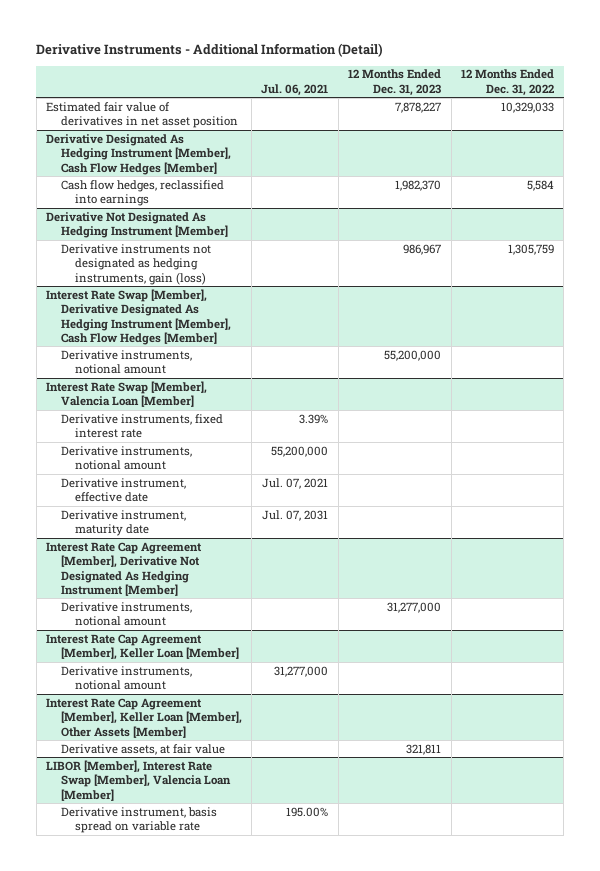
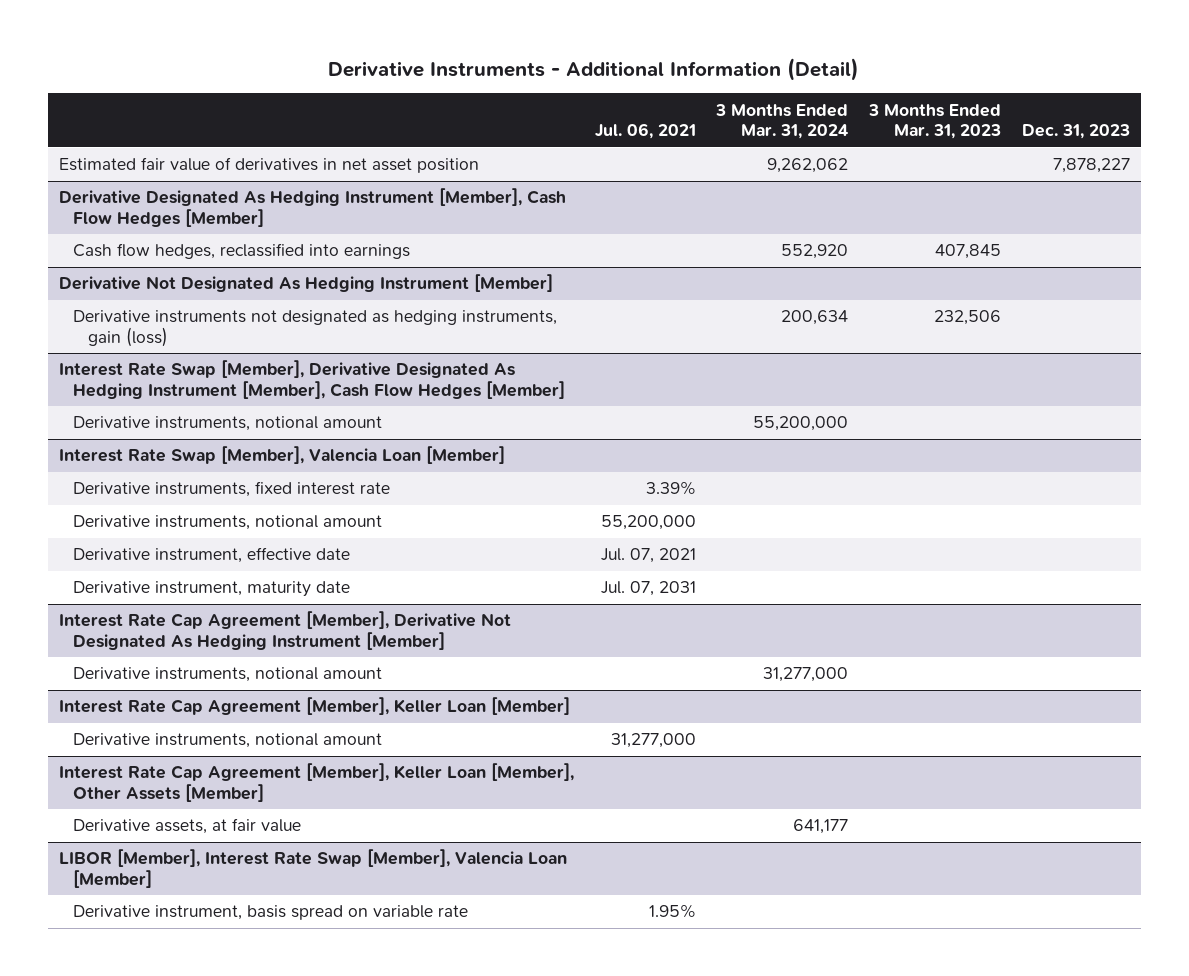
[348,69,442,96] 12 Months Ended Dec. 31, 2023 -> none
[460,69,554,96] 12 Months Ended Dec. 31, 2022 -> none
none -> [715,103,849,140] 3 Months Ended Mar. 31, 2024
none -> [868,103,1002,140] 3 Months Ended Mar. 31, 2023
none -> [1022,124,1131,140] Dec. 31, 2023
[286,806,329,817] 195.00% -> [648,904,696,919] 1.95%

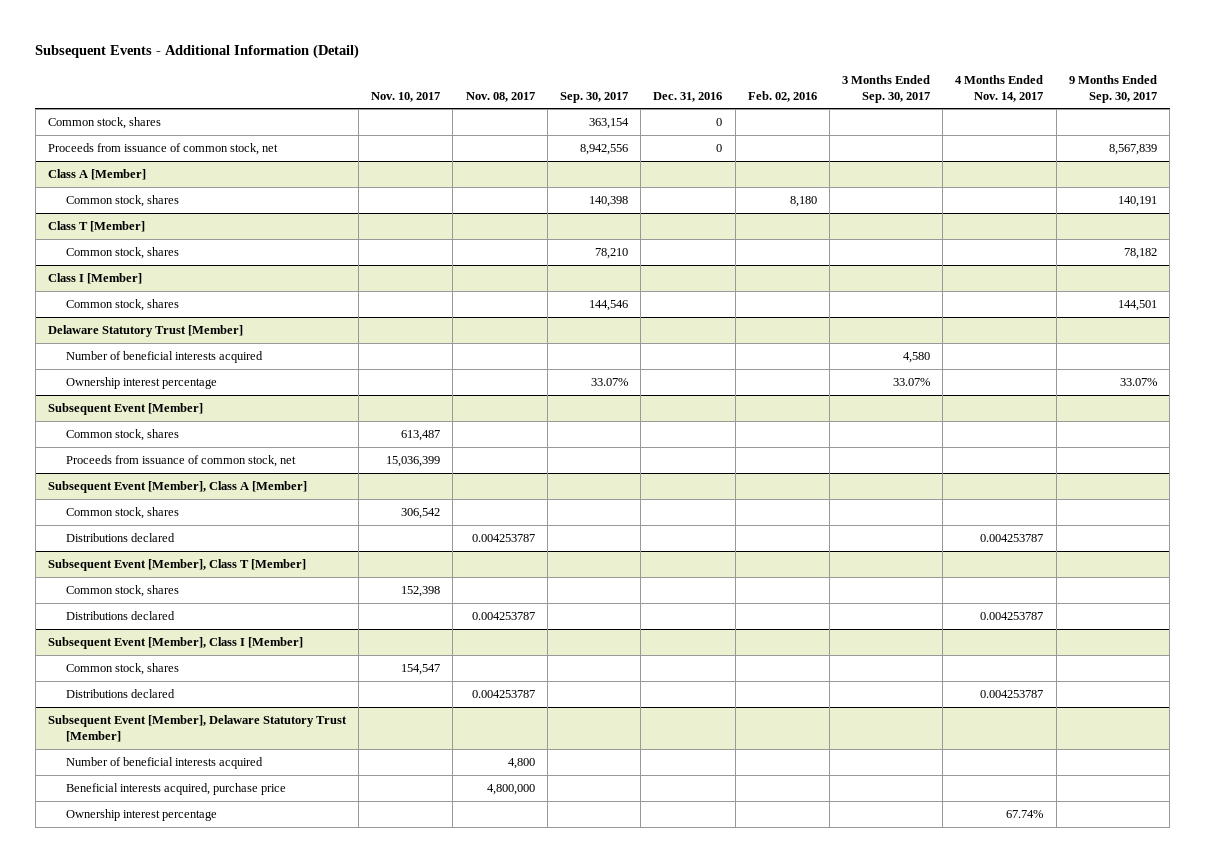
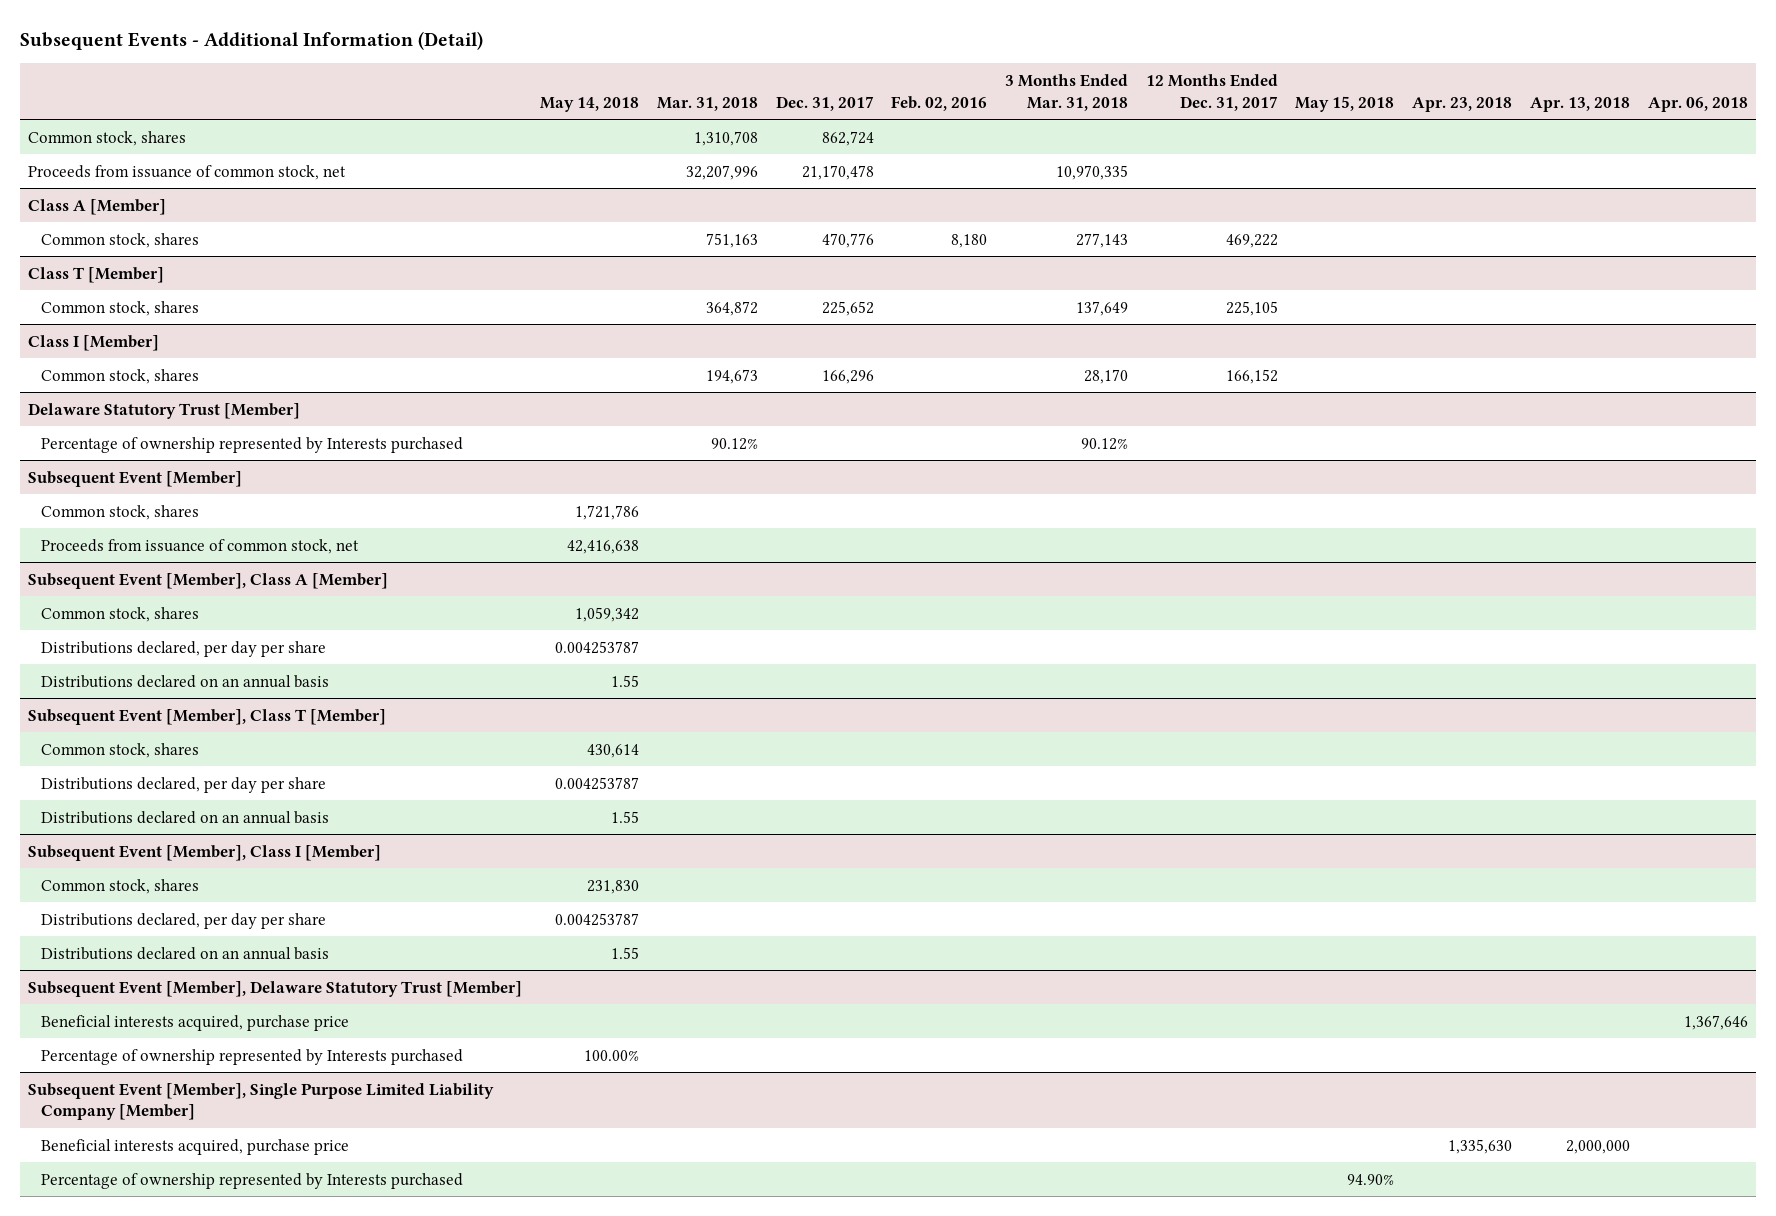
[371,91,441,102] Nov. 10, 2017 -> none
[465,91,535,102] Nov. 08, 2017 -> none
[560,91,629,103] Sep. 30, 2017 -> none
[653,91,723,102] Dec. 31, 2016 -> none
[842,74,931,103] 3 Months Ended Sep. 30, 2017 -> none
[955,74,1044,102] 4 Months Ended Nov. 14, 2017 -> none
[1068,74,1157,103] 9 Months Ended Sep. 30, 2017 -> none
none -> [540,96,640,112] May 14, 2018
none -> [656,96,758,111] Mar. 31, 2018
none -> [775,95,874,111] Dec. 31, 2017
none -> [1004,74,1128,111] 3 Months Ended Mar. 31, 2018
none -> [1145,74,1278,111] 12 Months Ended Dec. 31, 2017
none -> [1295,95,1395,112] May 15, 2018
none -> [1412,96,1513,112] Apr. 23, 2018
none -> [1529,96,1630,112] Apr. 13, 2018
none -> [1647,96,1748,112] Apr. 06, 2018
[65,350,263,363] Number of beneficial interests acquired -> none
[65,376,217,389] Ownership interest percentage -> [41,436,464,453] Percentage of ownership represented by Interests purchased
[65,532,175,542] Distributions declared -> none
none -> [41,640,327,657] Distributions declared, per day per share
none -> [41,674,330,688] Distributions declared on an annual basis
[65,610,175,620] Distributions declared -> none
none -> [41,776,327,793] Distributions declared, per day per share
none -> [41,810,330,824] Distributions declared on an annual basis
[65,688,175,698] Distributions declared -> none
none -> [41,912,327,929] Distributions declared, per day per share
none -> [41,946,330,960] Distributions declared on an annual basis
[65,756,263,769] Number of beneficial interests acquired -> none
[65,808,217,821] Ownership interest percentage -> [41,1048,464,1065] Percentage of ownership represented by Interests purchased
none -> [28,1082,495,1121] Subsequent Event [Member], Single Purpose Limited Liability Company [Member]
none -> [41,1138,350,1155] Beneficial interests acquired, purchase price
none -> [41,1172,464,1189] Percentage of ownership represented by Interests purchased

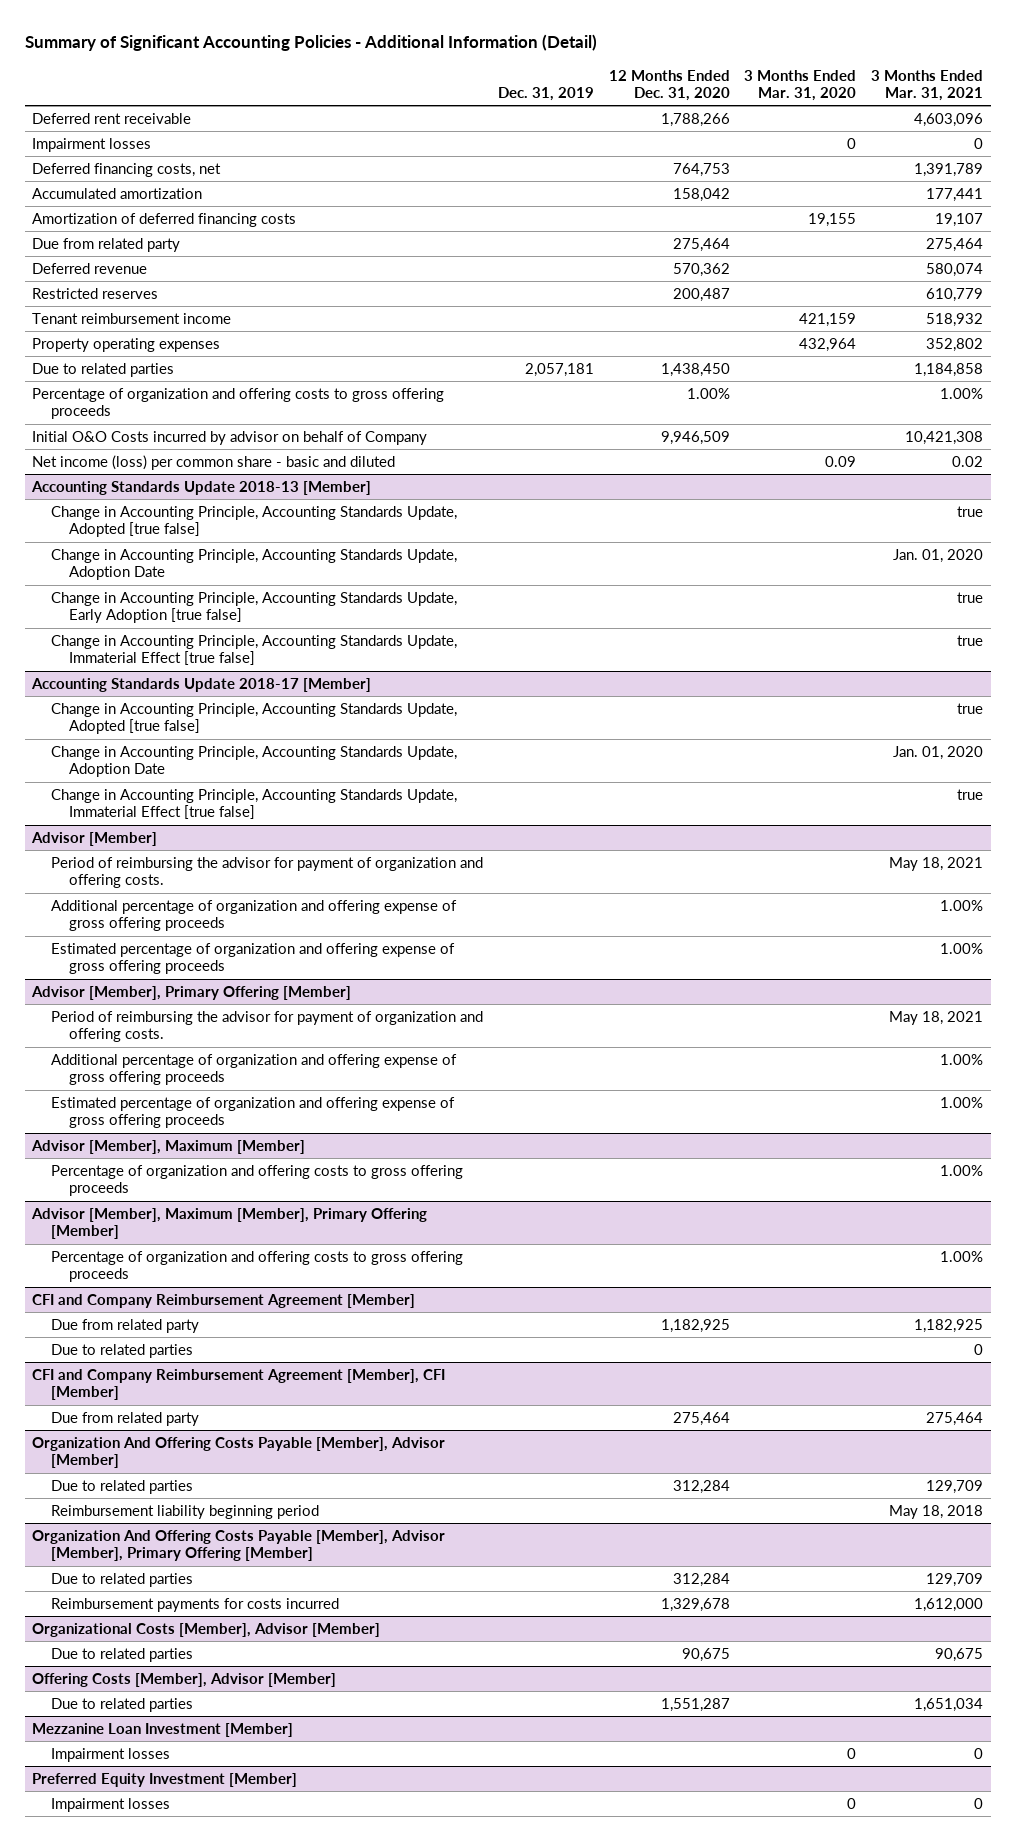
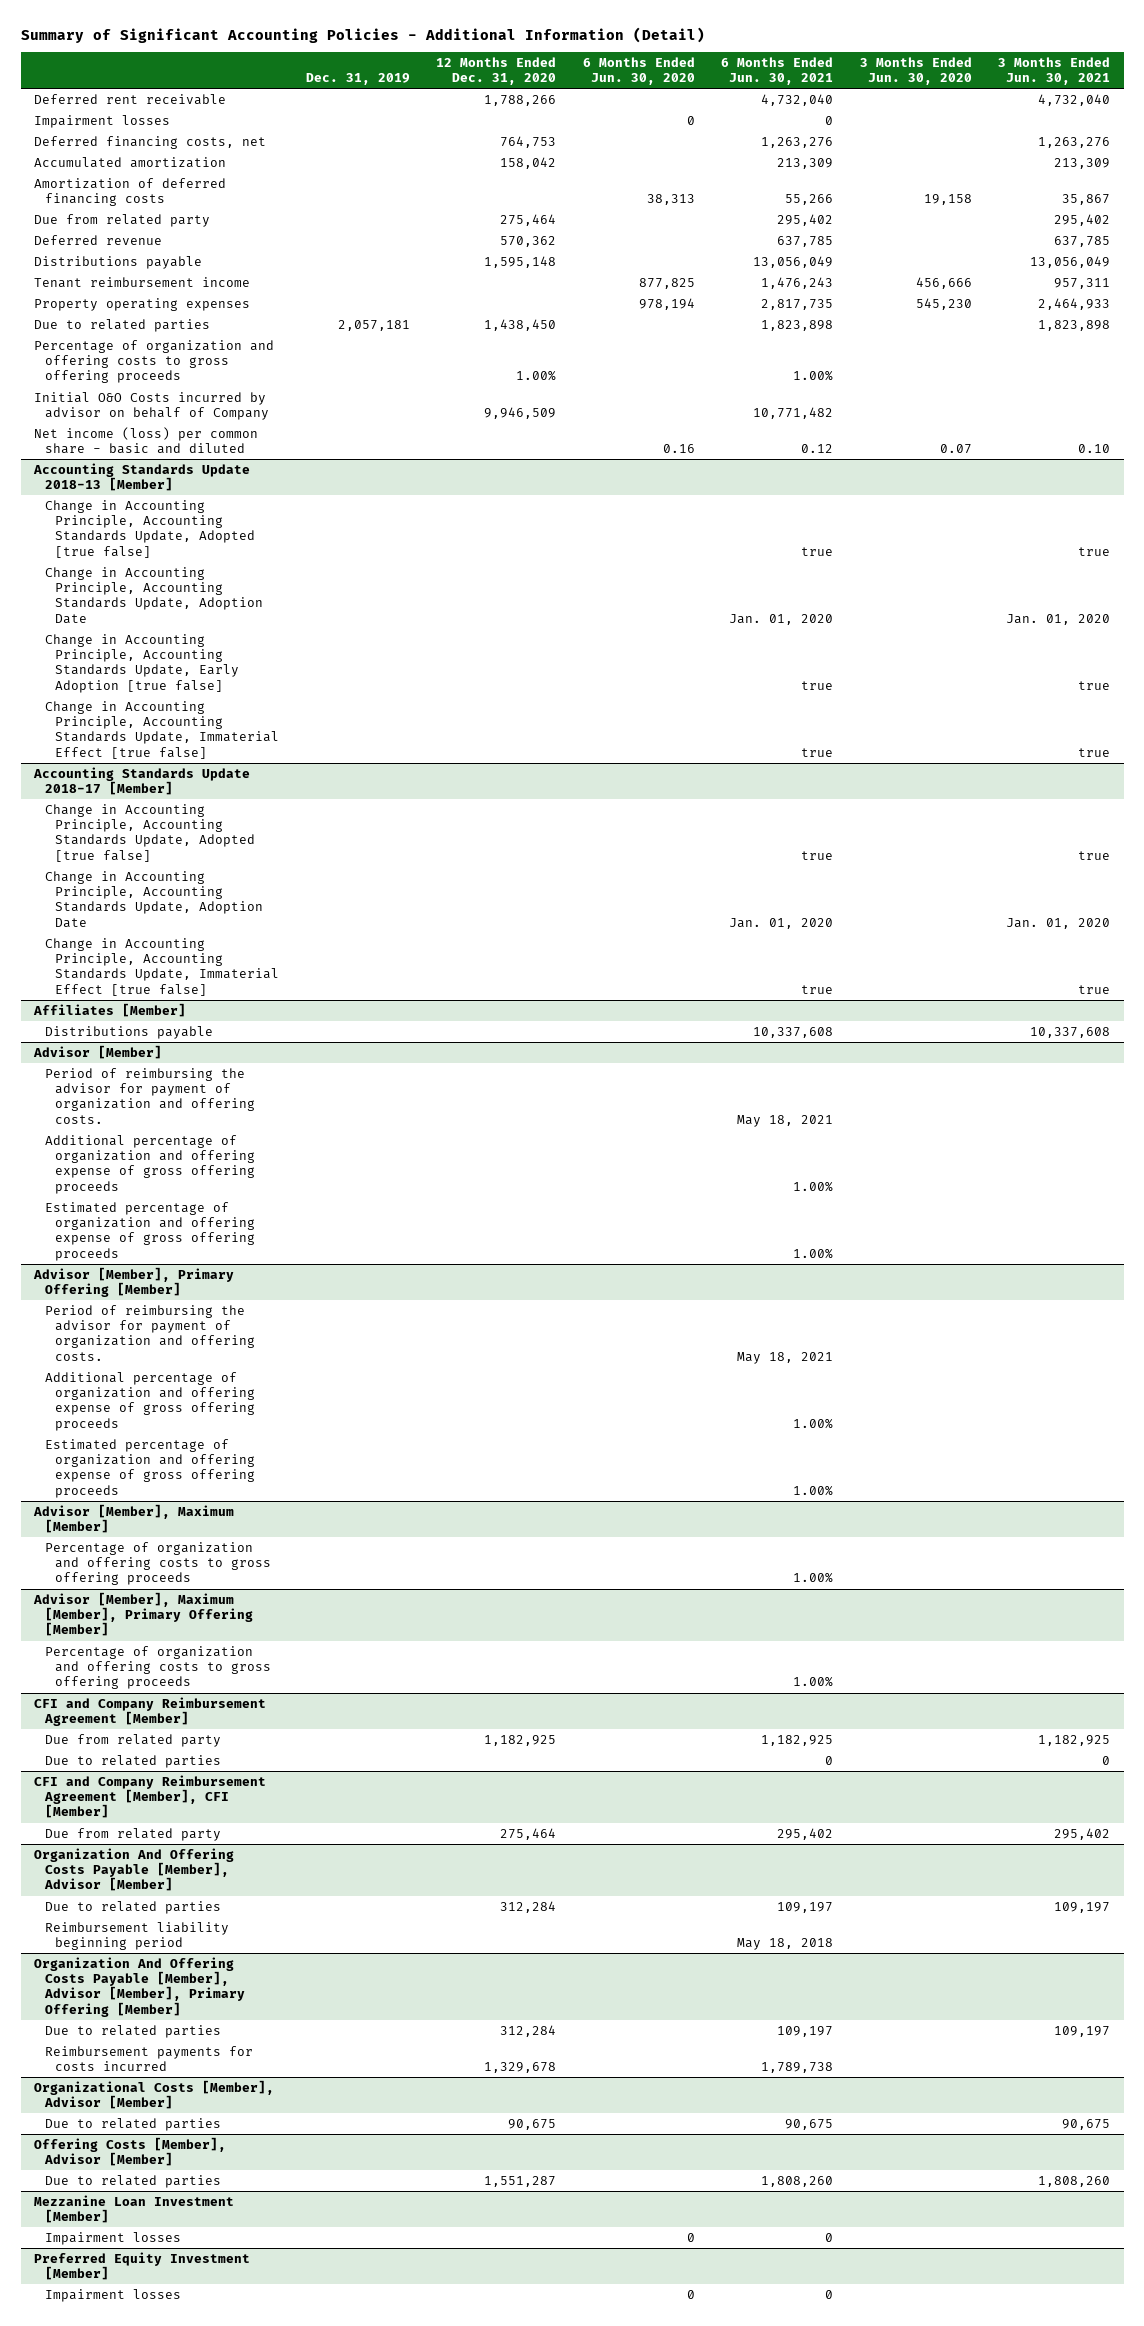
[744,69,857,101] 3 Months Ended Mar. 31, 2020 -> none
[871,69,984,101] 3 Months Ended Mar. 31, 2021 -> none
none -> [582,56,695,85] 6 Months Ended Jun. 30, 2020
none -> [721,56,834,85] 6 Months Ended Jun. 30, 2021
none -> [859,56,972,85] 3 Months Ended Jun. 30, 2020
none -> [998,56,1111,85] 3 Months Ended Jun. 30, 2021
[32,288,159,300] Restricted reserves -> none
none -> [33,255,202,269] Distributions payable
none -> [32,1002,186,1017] Affiliates [Member]
none -> [44,1025,213,1039] Distributions payable

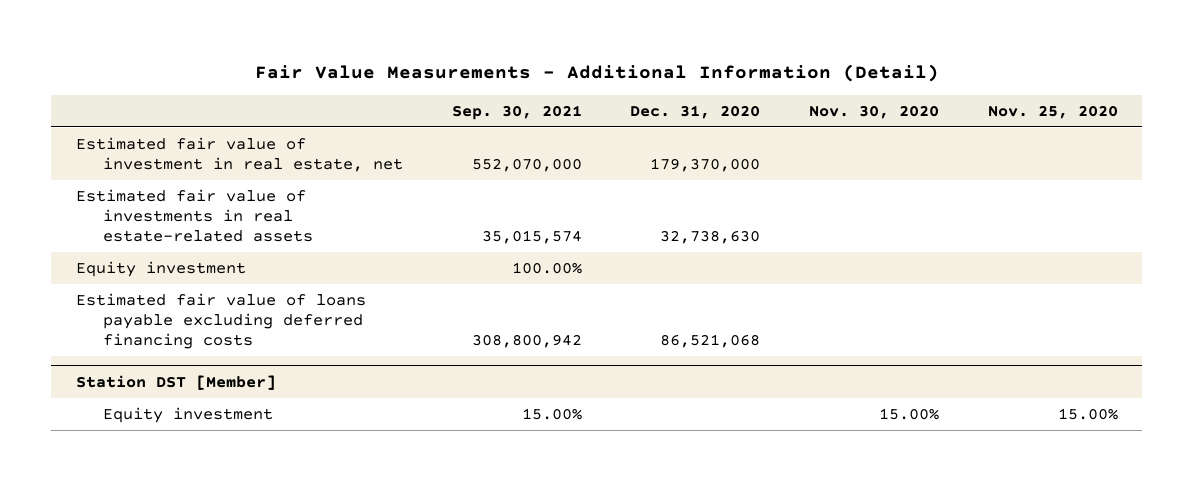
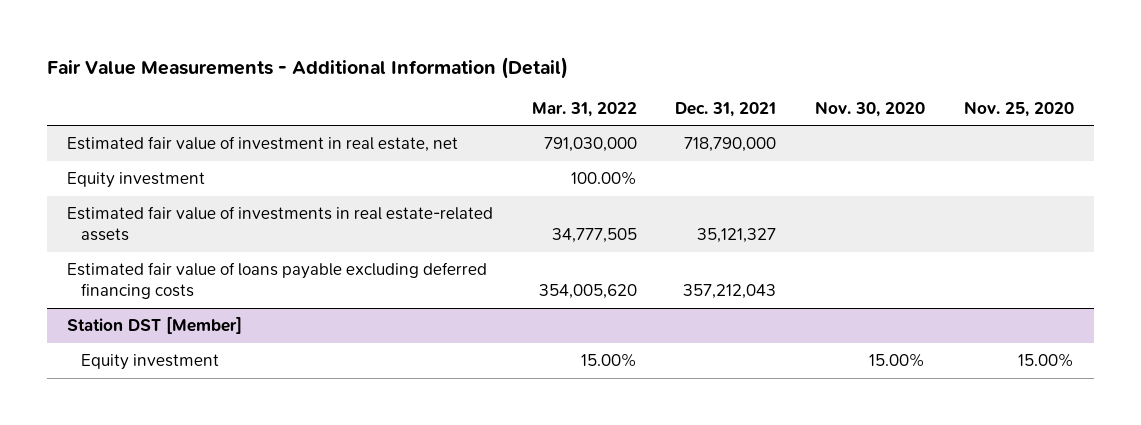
[451,104,582,120] Sep. 30, 2021 -> none
[630,104,761,119] Dec. 31, 2020 -> none
none -> [531,101,637,117] Mar. 31, 2022
none -> [675,101,777,117] Dec. 31, 2021
[75,189,313,242] Estimated fair value of investments in real estate-related assets -> [66,206,493,242] Estimated fair value of investments in real estate-related assets

